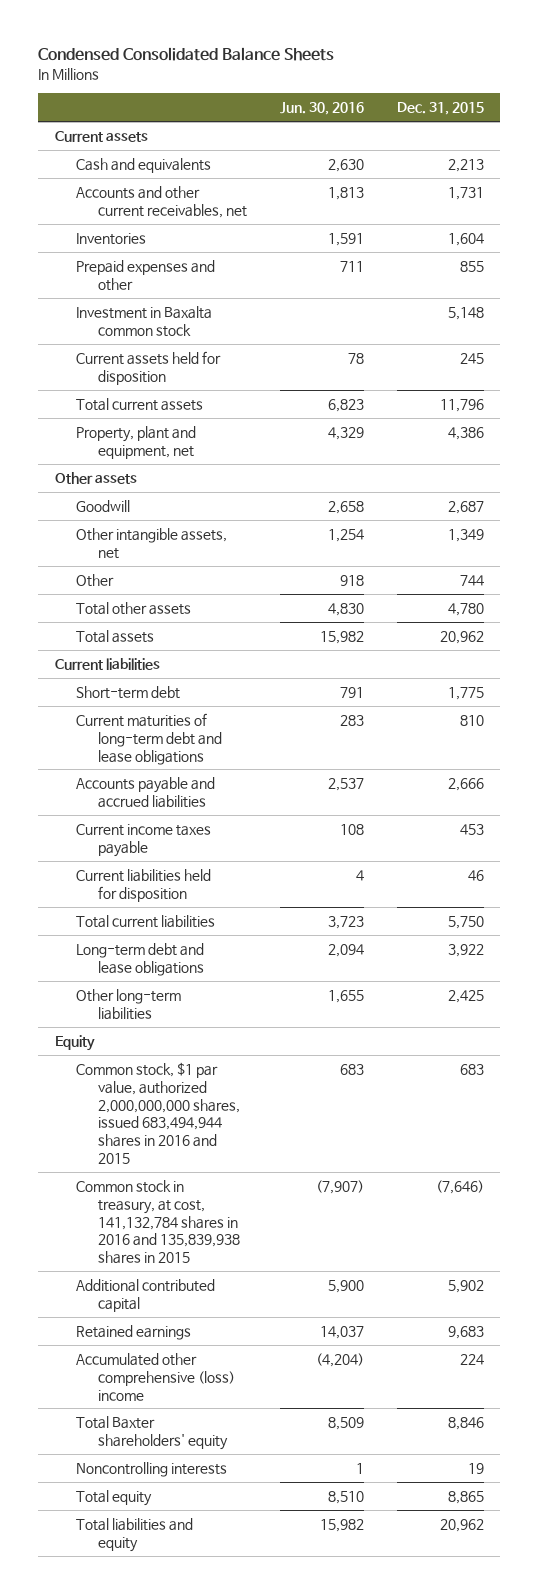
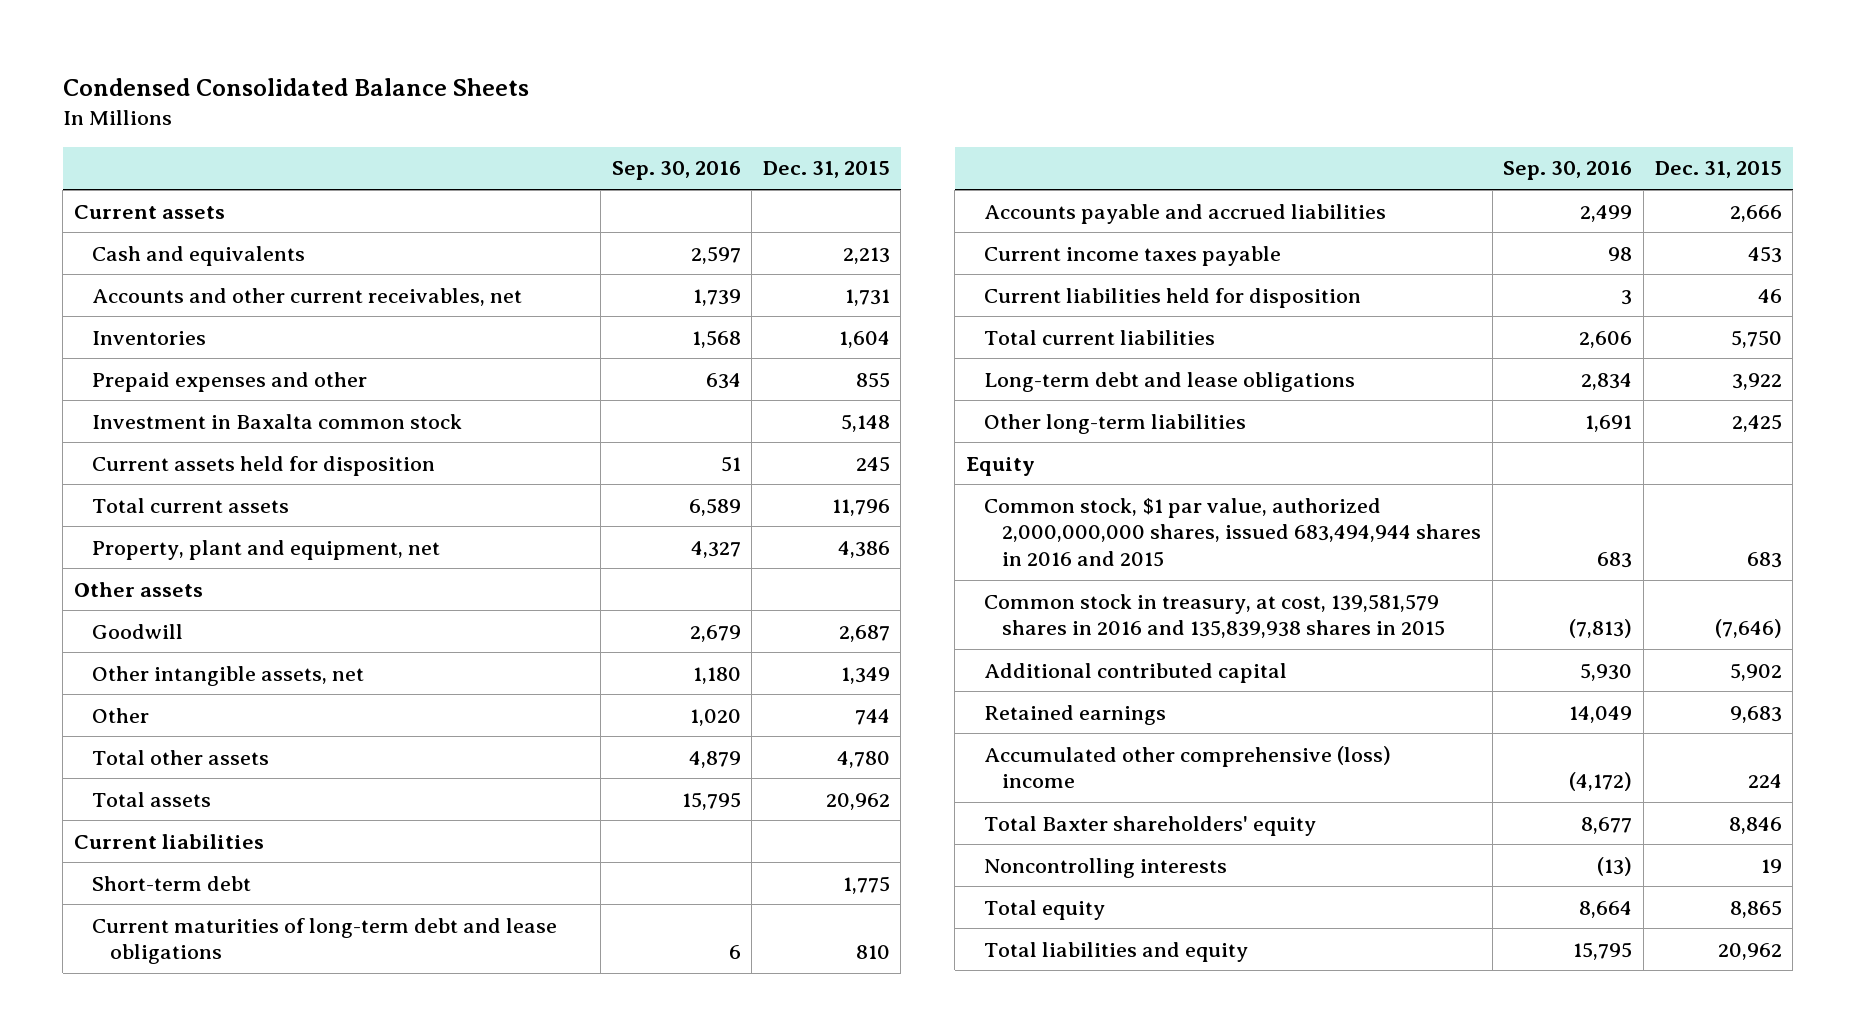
[279,102,364,116] Jun. 30, 2016 -> none
none -> [611,161,741,181] Sep. 30, 2016
[76,1180,240,1265] Common stock in treasury, at cost, 141,132,784 shares in 2016 and 135,839,938 shares in 2015 -> [983,593,1446,639] Common stock in treasury, at cost, 139,581,579 shares in 2016 and 135,839,938 shares in 2015

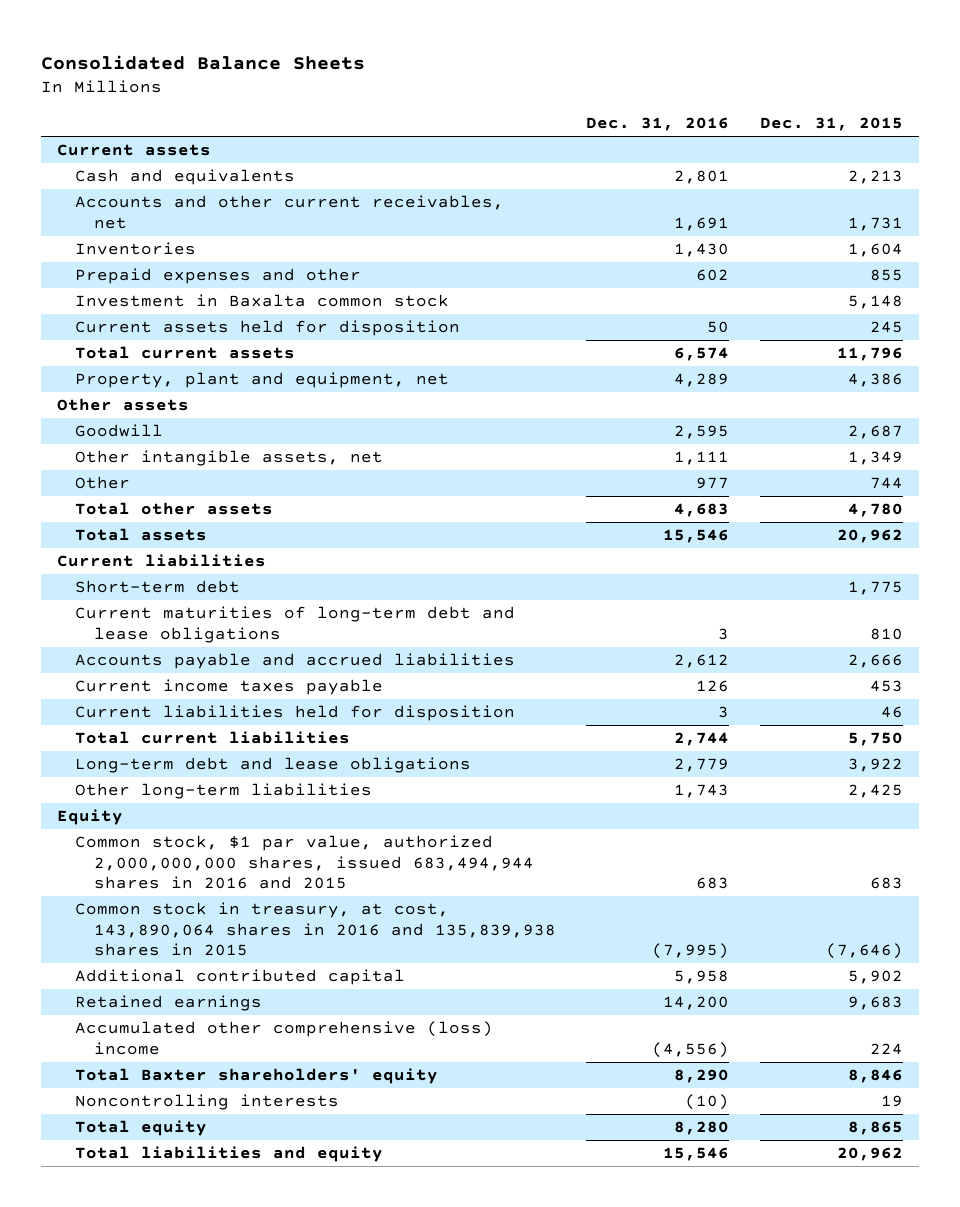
[62,78,529,97] Condensed Consolidated Balance Sheets -> [41,54,366,70] Consolidated Balance Sheets
[611,161,741,181] Sep. 30, 2016 -> none
none -> [586,117,730,132] Dec. 31, 2016
[983,593,1446,639] Common stock in treasury, at cost, 139,581,579 shares in 2016 and 135,839,938 shares in 2015 -> [75,902,556,957] Common stock in treasury, at cost, 143,890,064 shares in 2016 and 135,839,938 shares in 2015

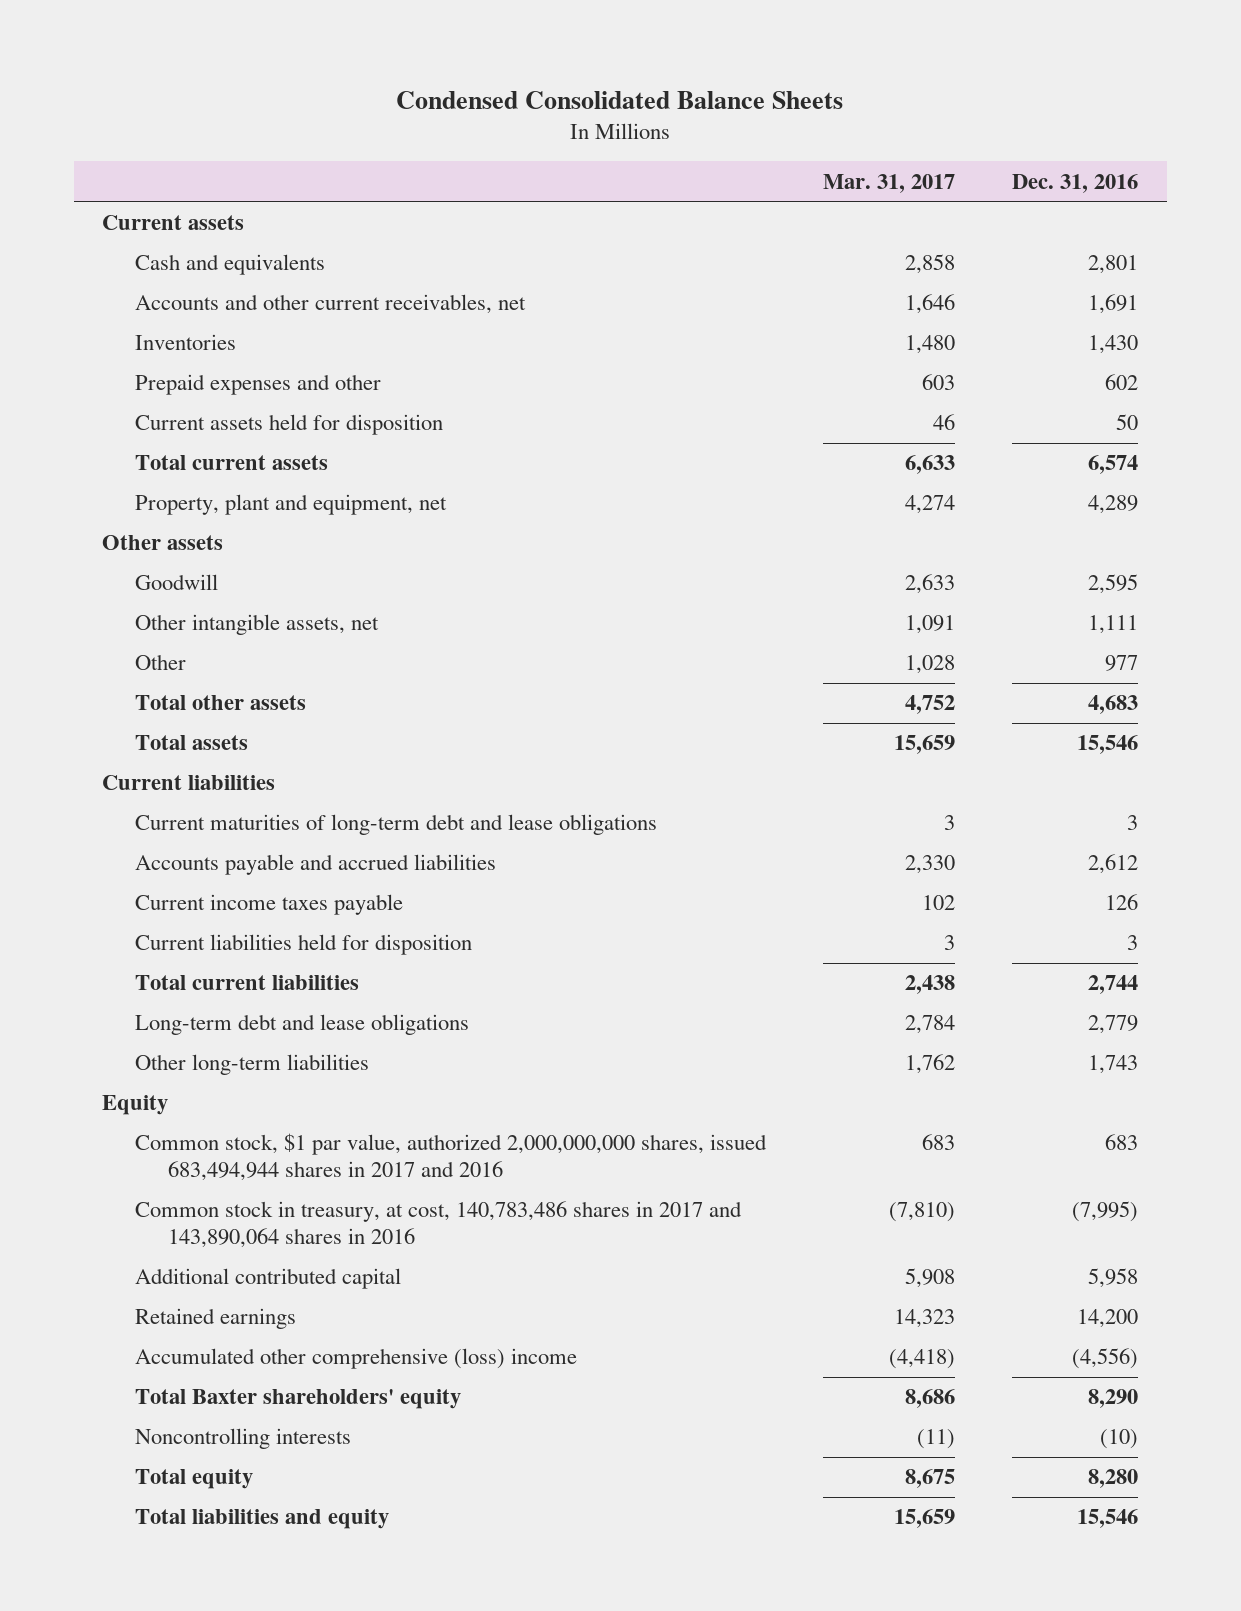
[41,54,366,70] Consolidated Balance Sheets -> [396,90,844,109] Condensed Consolidated Balance Sheets
[760,117,904,132] Dec. 31, 2015 -> none
none -> [823,173,956,193] Mar. 31, 2017
[75,294,450,308] Investment in Baxalta common stock -> none
[75,580,241,594] Short-term debt -> none
[75,835,534,890] Common stock, $1 par value, authorized 2,000,000,000 shares, issued 683,494,944 shares in 2016 and 2015 -> [134,1133,767,1182] Common stock, $1 par value, authorized 2,000,000,000 shares, issued 683,494,944 shares in 2017 and 2016
[75,902,556,957] Common stock in treasury, at cost, 143,890,064 shares in 2016 and 135,839,938 shares in 2015 -> [134,1201,742,1249] Common stock in treasury, at cost, 140,783,486 shares in 2017 and 143,890,064 shares in 2016

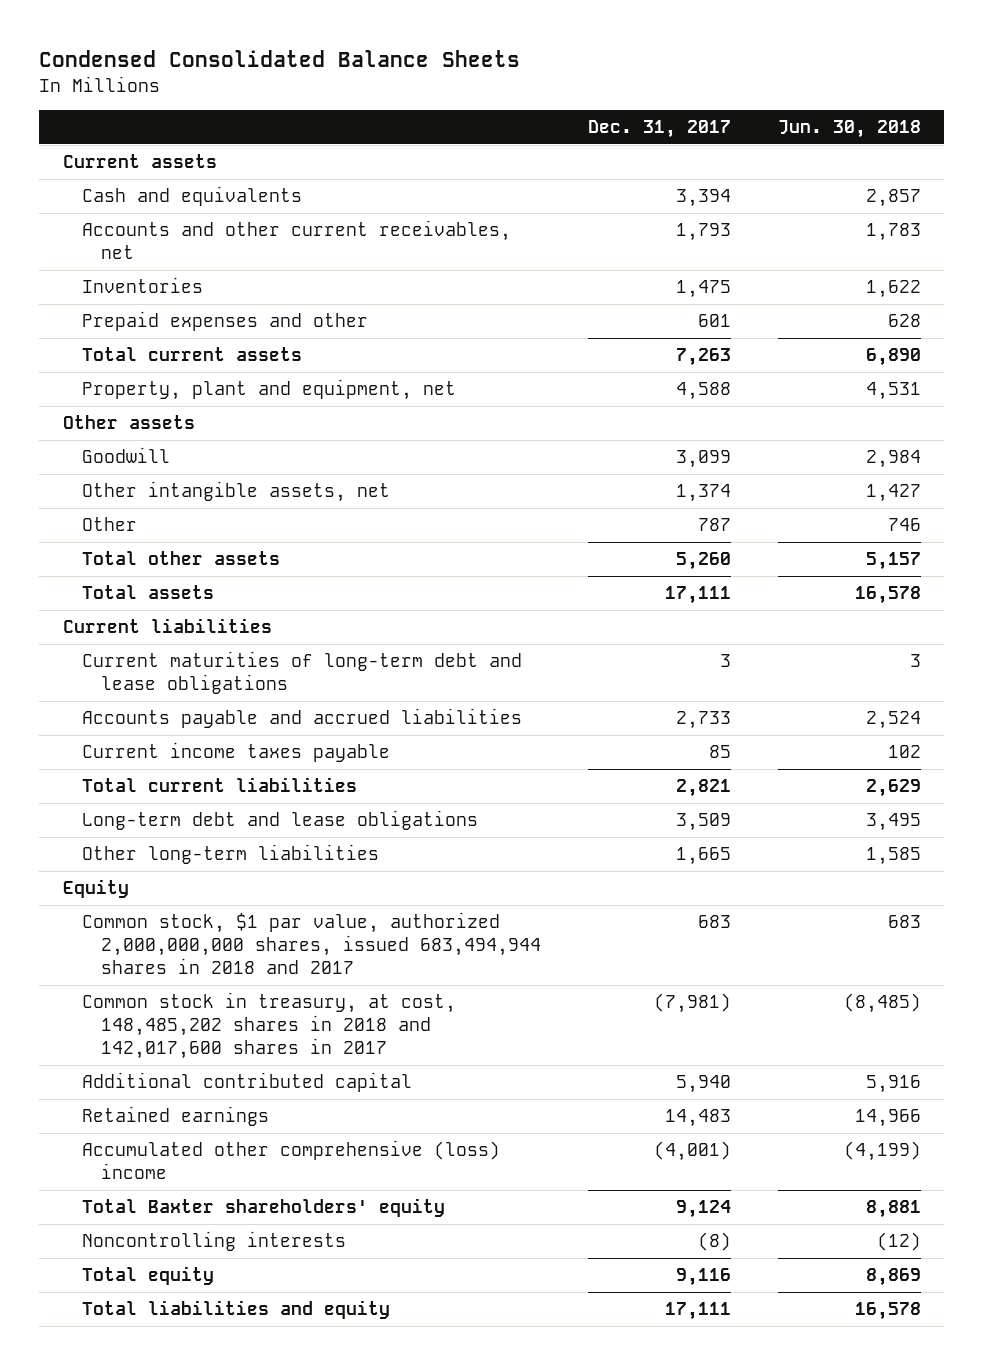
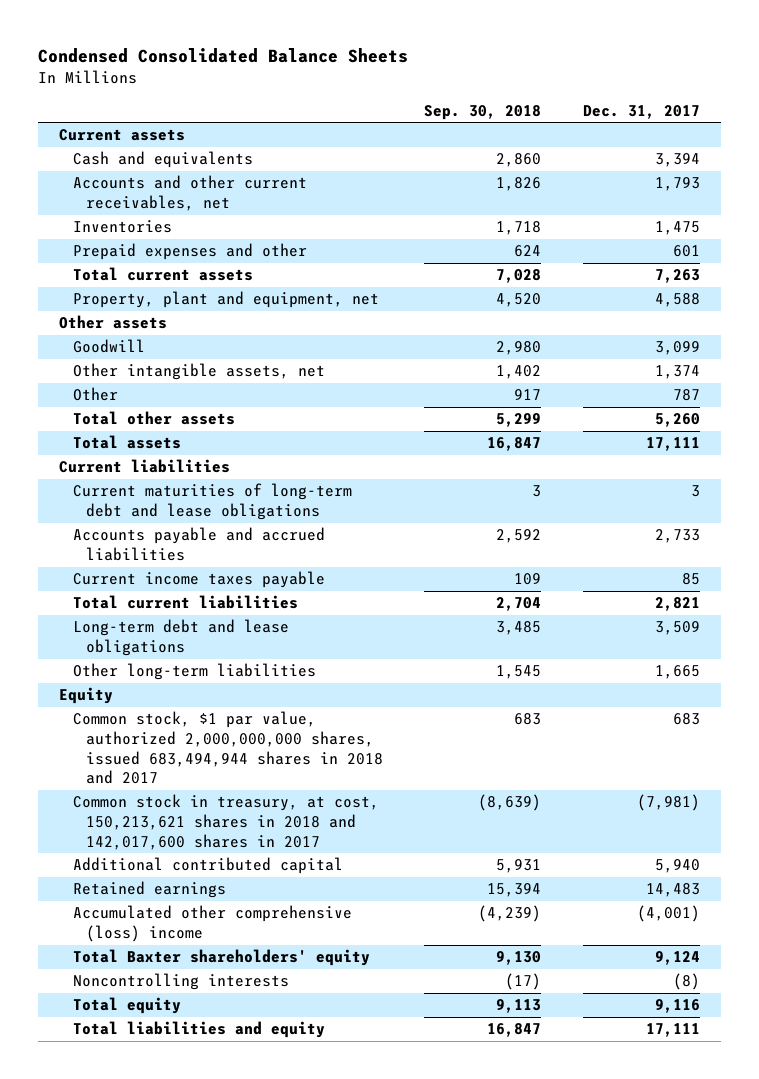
[777,119,921,138] Jun. 30, 2018 -> none
none -> [424,104,542,120] Sep. 30, 2018
[81,992,456,1059] Common stock in treasury, at cost, 148,485,202 shares in 2018 and 142,017,600 shares in 2017 -> [72,794,379,850] Common stock in treasury, at cost, 150,213,621 shares in 2018 and 142,017,600 shares in 2017

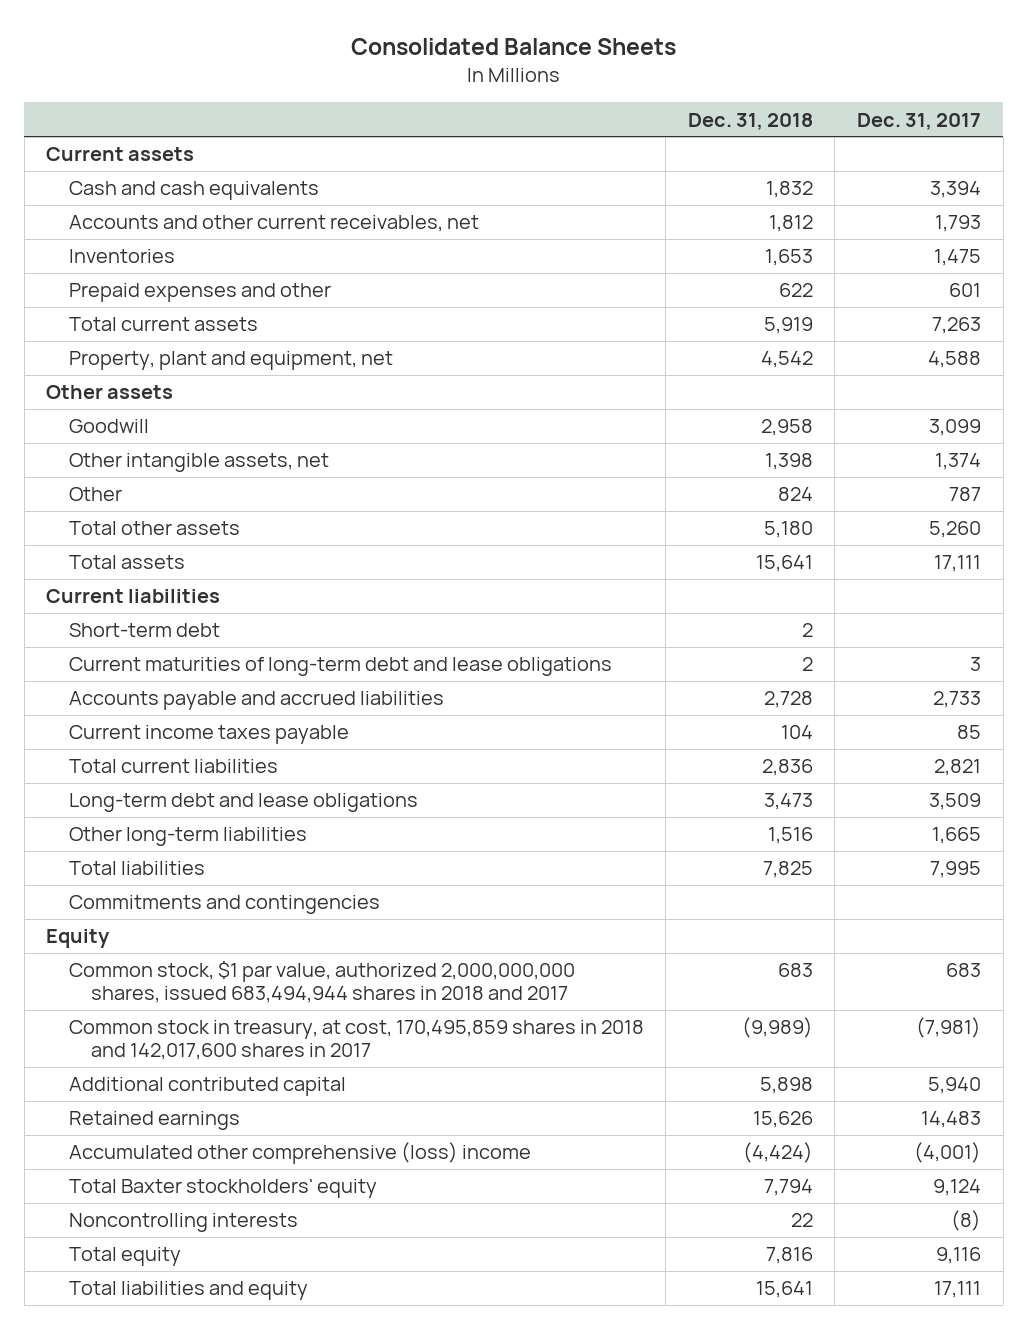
[38,48,409,64] Condensed Consolidated Balance Sheets -> [350,38,676,56] Consolidated Balance Sheets
[424,104,542,120] Sep. 30, 2018 -> none
none -> [687,112,813,130] Dec. 31, 2018
[72,151,253,169] Cash and equivalents -> [68,181,319,201] Cash and cash equivalents
none -> [68,623,220,638] Short-term debt
none -> [68,861,205,876] Total liabilities
none -> [68,895,380,915] Commitments and contingencies
[72,794,379,850] Common stock in treasury, at cost, 150,213,621 shares in 2018 and 142,017,600 shares in 2017 -> [68,1020,644,1061] Common stock in treasury, at cost, 170,495,859 shares in 2018 and 142,017,600 shares in 2017
[72,949,370,967] Total Baxter shareholders' equity -> [68,1179,377,1199] Total Baxter stockholders' equity

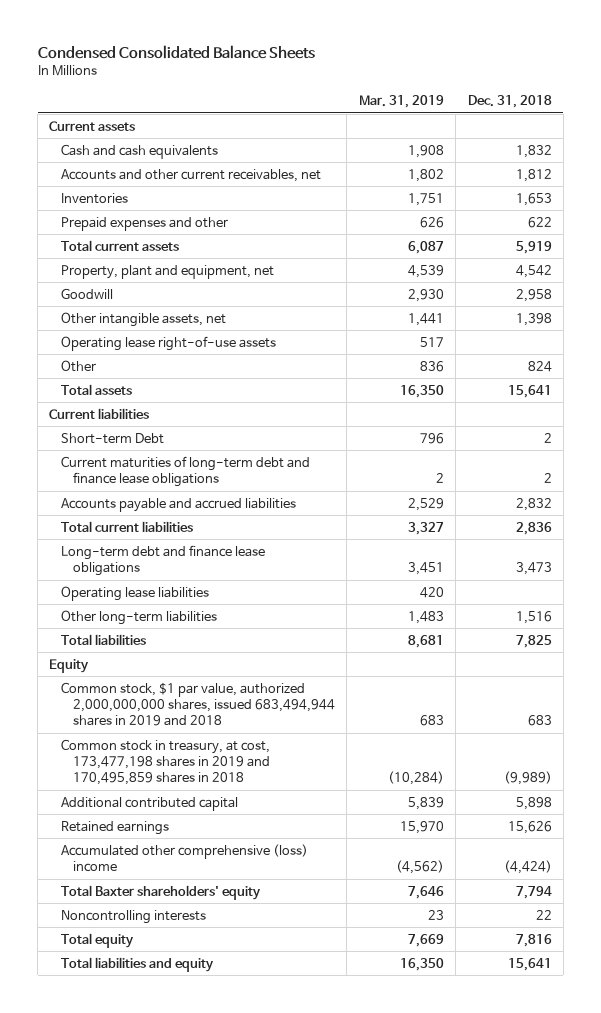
[350,38,676,56] Consolidated Balance Sheets -> [37,44,315,59] Condensed Consolidated Balance Sheets
[856,112,981,130] Dec. 31, 2017 -> none
none -> [358,95,444,109] Mar. 31, 2019
[46,385,174,400] Other assets -> none
none -> [61,335,277,351] Operating lease right-of-use assets
[68,521,240,536] Total other assets -> none
[68,725,349,745] Current income taxes payable -> none
[68,623,220,638] Short-term debt -> [61,432,165,444] Short-term Debt
[68,657,612,677] Current maturities of long-term debt and lease obligations -> [61,455,311,488] Current maturities of long-term debt and finance lease obligations
[763,691,813,709] 2,728 -> [515,497,552,511] 2,832
[68,793,418,813] Long-term debt and lease obligations -> [61,544,266,577] Long-term debt and finance lease obligations
none -> [61,585,210,601] Operating lease liabilities
[68,895,380,915] Commitments and contingencies -> none
[68,961,575,1004] Common stock, $1 par value, authorized 2,000,000,000 shares, issued 683,494,944 shares in 2018 and 2017 -> [61,681,336,727] Common stock, $1 par value, authorized 2,000,000,000 shares, issued 683,494,944 shares in 2019 and 2018
[68,1020,644,1061] Common stock in treasury, at cost, 170,495,859 shares in 2018 and 142,017,600 shares in 2017 -> [61,738,271,786] Common stock in treasury, at cost, 173,477,198 shares in 2019 and 170,495,859 shares in 2018
[68,1179,377,1199] Total Baxter stockholders' equity -> [61,884,262,900] Total Baxter shareholders' equity

